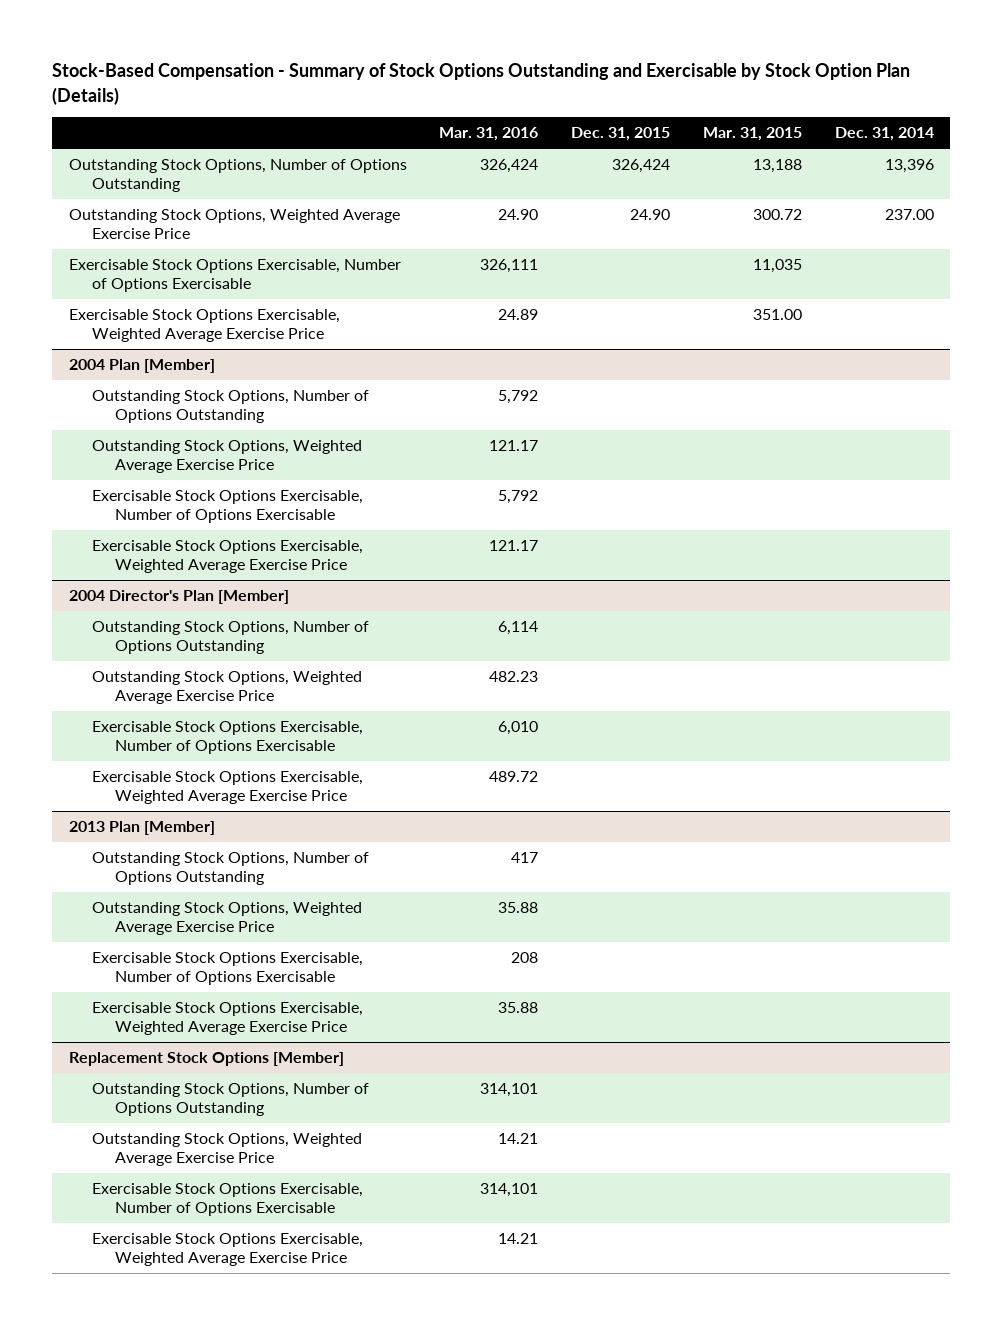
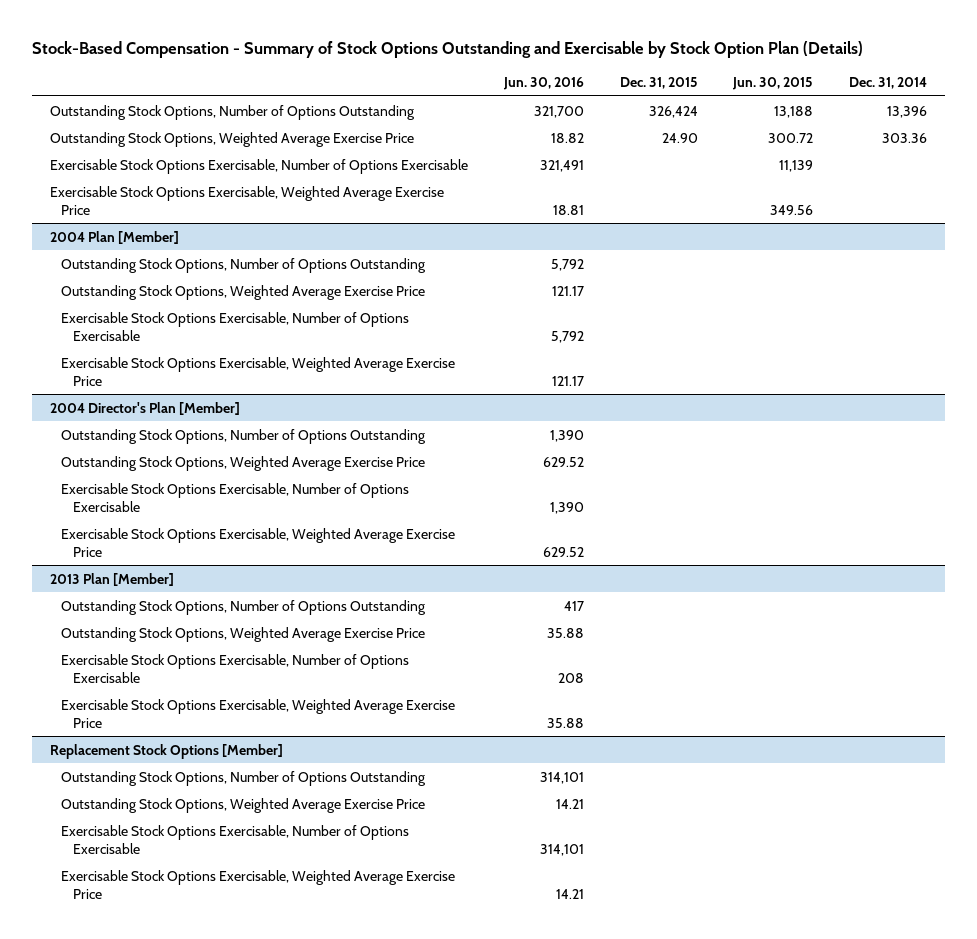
[439,127,539,142] Mar. 31, 2016 -> none
[702,127,802,142] Mar. 31, 2015 -> none
none -> [502,76,584,90] Jun. 30, 2016
none -> [732,76,814,90] Jun. 30, 2015
[884,209,934,221] 237.00 -> [882,132,928,143] 303.36

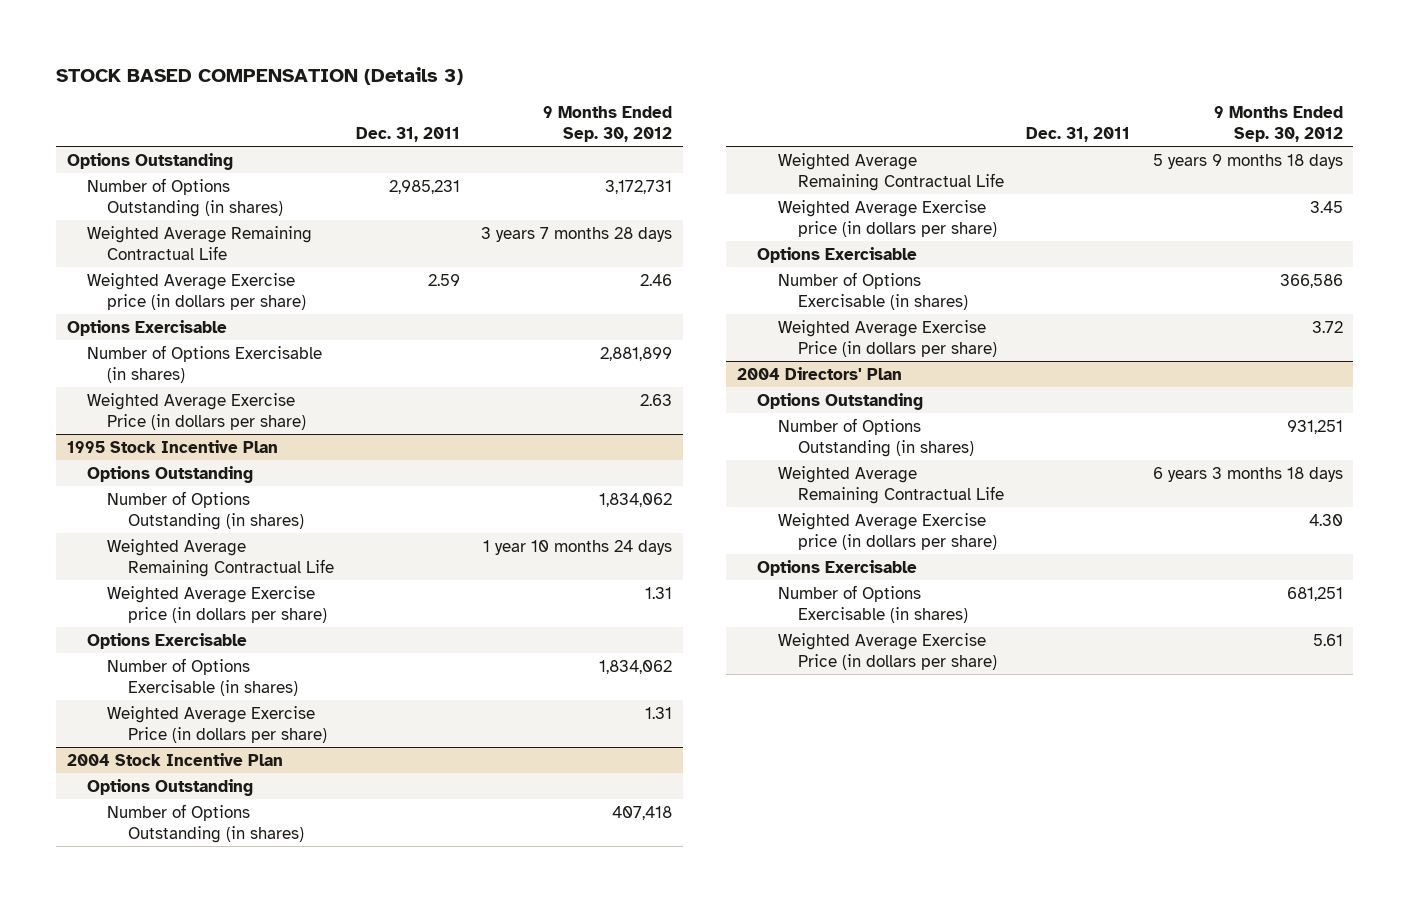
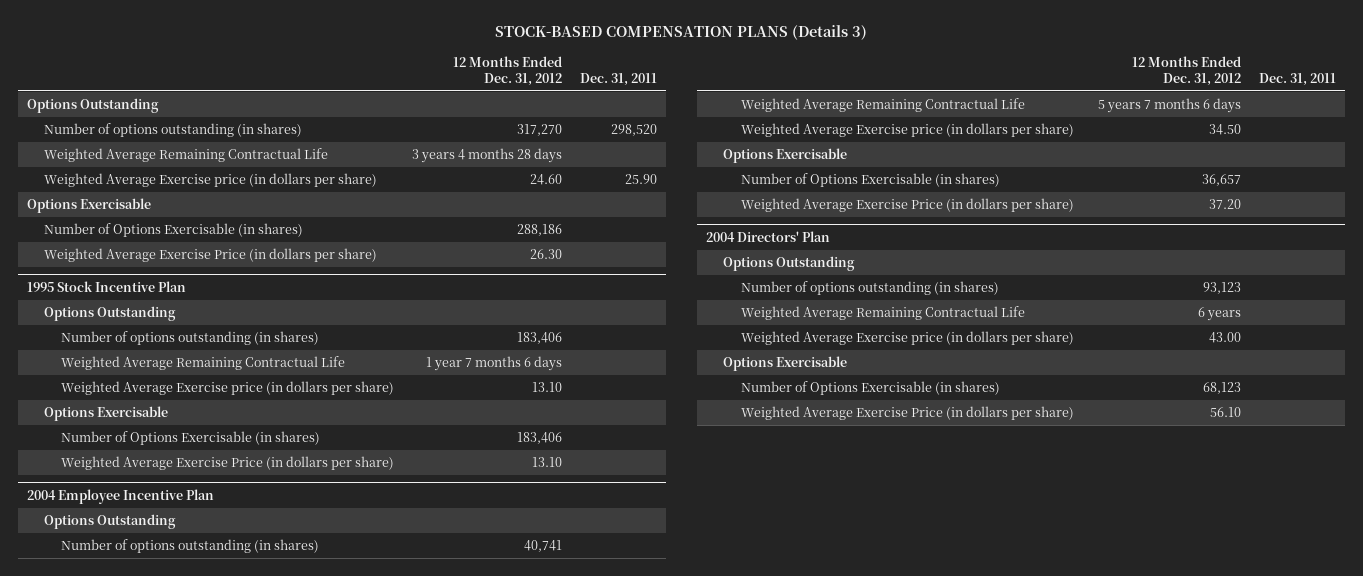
[55,67,463,86] STOCK BASED COMPENSATION (Details 3) -> [495,25,868,41] STOCK-BASED COMPENSATION PLANS (Details 3)
[543,106,673,143] 9 Months Ended Sep. 30, 2012 -> none
none -> [452,56,562,86] 12 Months Ended Dec. 31, 2012
[86,177,284,217] Number of Options Outstanding (in shares) -> [43,123,302,138] Number of options outstanding (in shares)
[388,179,460,194] 2,985,231 -> [610,124,657,137] 298,520
[427,273,460,286] 2.59 -> [624,174,657,185] 25.90
[107,490,304,530] Number of Options Outstanding (in shares) -> [61,331,320,346] Number of options outstanding (in shares)
[66,752,283,766] 2004 Stock Incentive Plan -> [26,488,214,504] 2004 Employee Incentive Plan
[107,803,304,843] Number of Options Outstanding (in shares) -> [61,539,320,554] Number of options outstanding (in shares)
[777,417,975,457] Number of Options Outstanding (in shares) -> [740,281,999,296] Number of options outstanding (in shares)

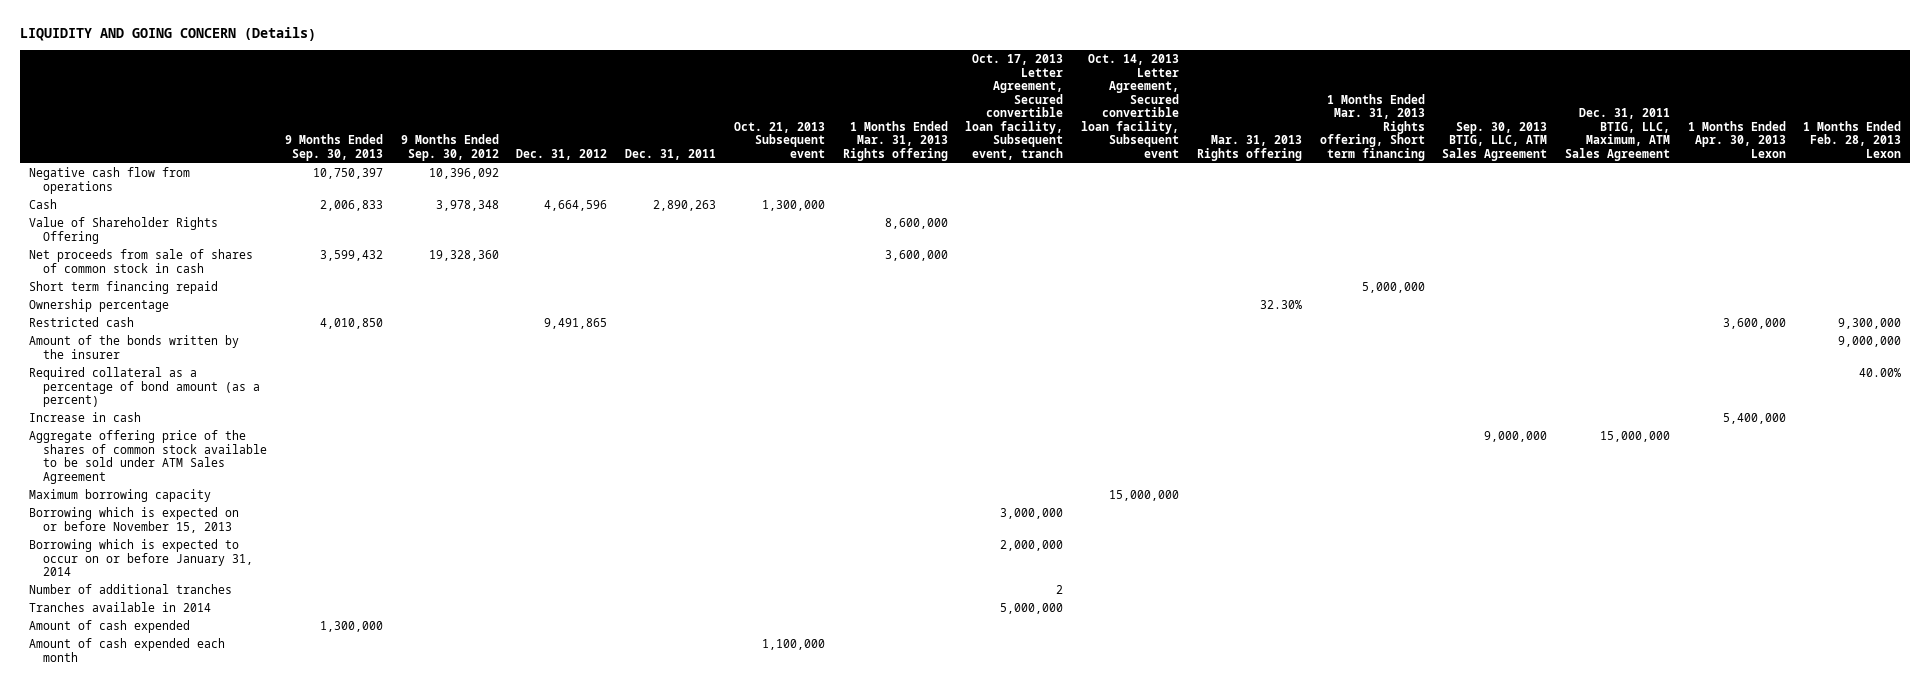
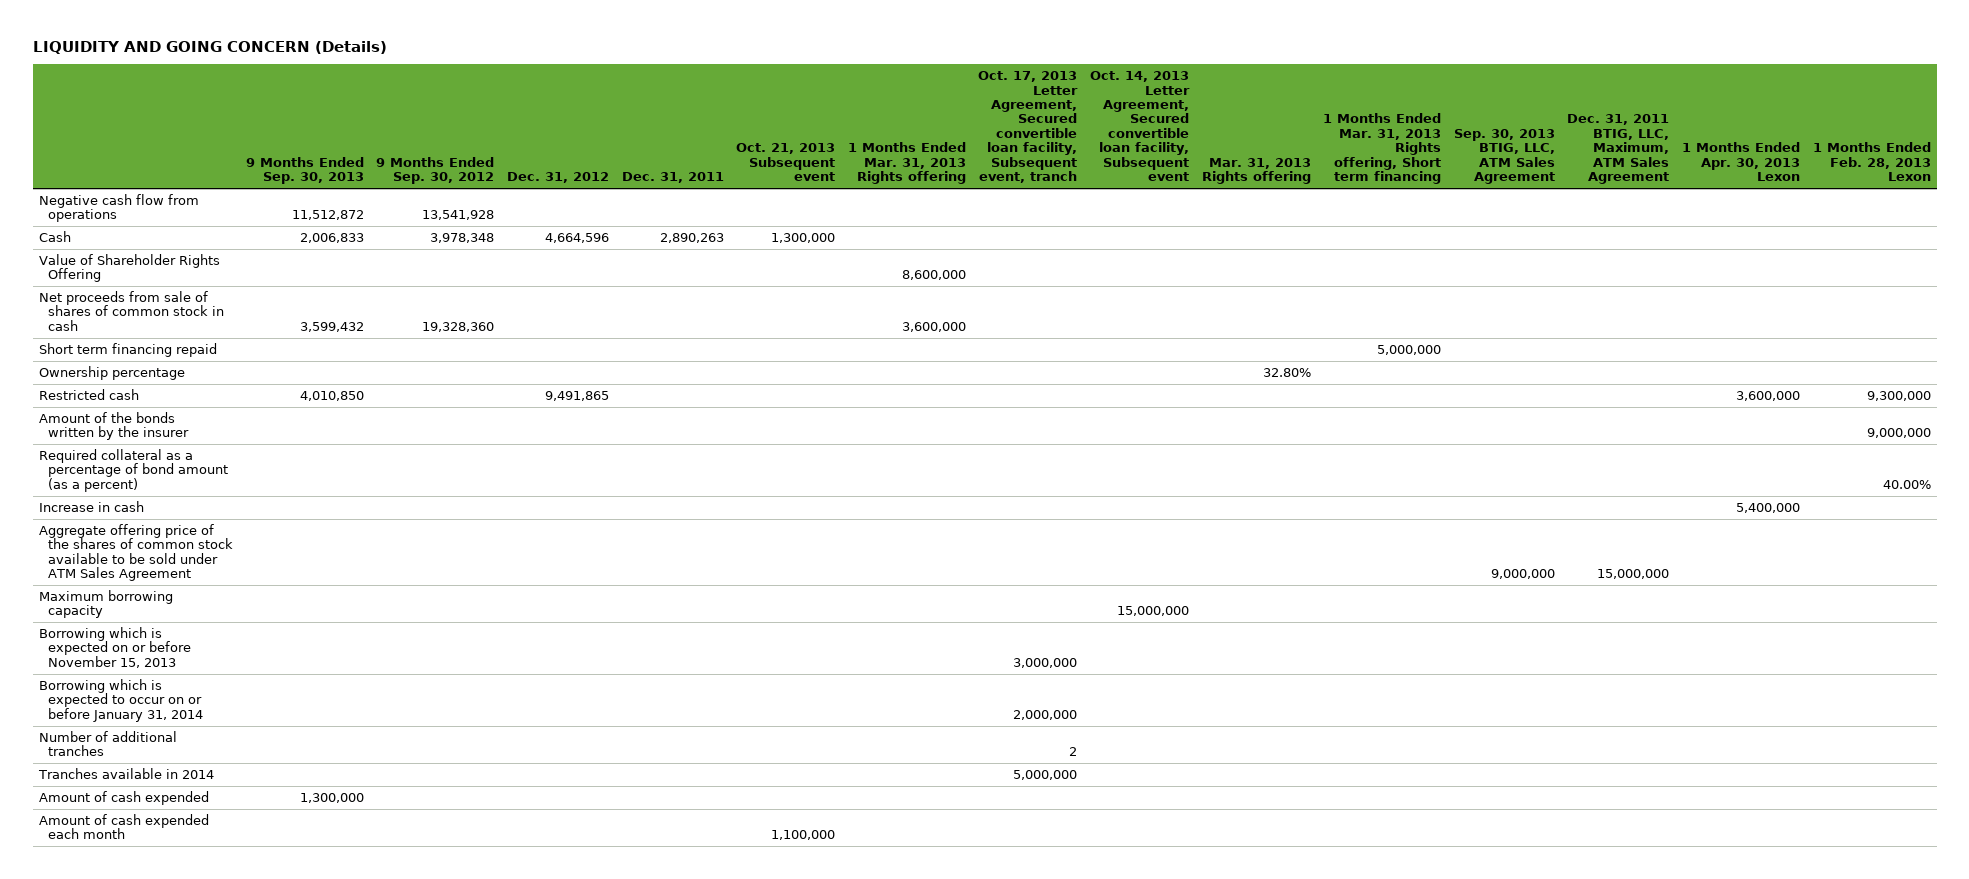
[313,168,384,180] 10,750,397 -> [291,210,364,221] 11,512,872
[428,168,499,180] 10,396,092 -> [422,210,495,221] 13,541,928
[1259,300,1302,310] 32.30% -> [1262,367,1311,377] 32.80%

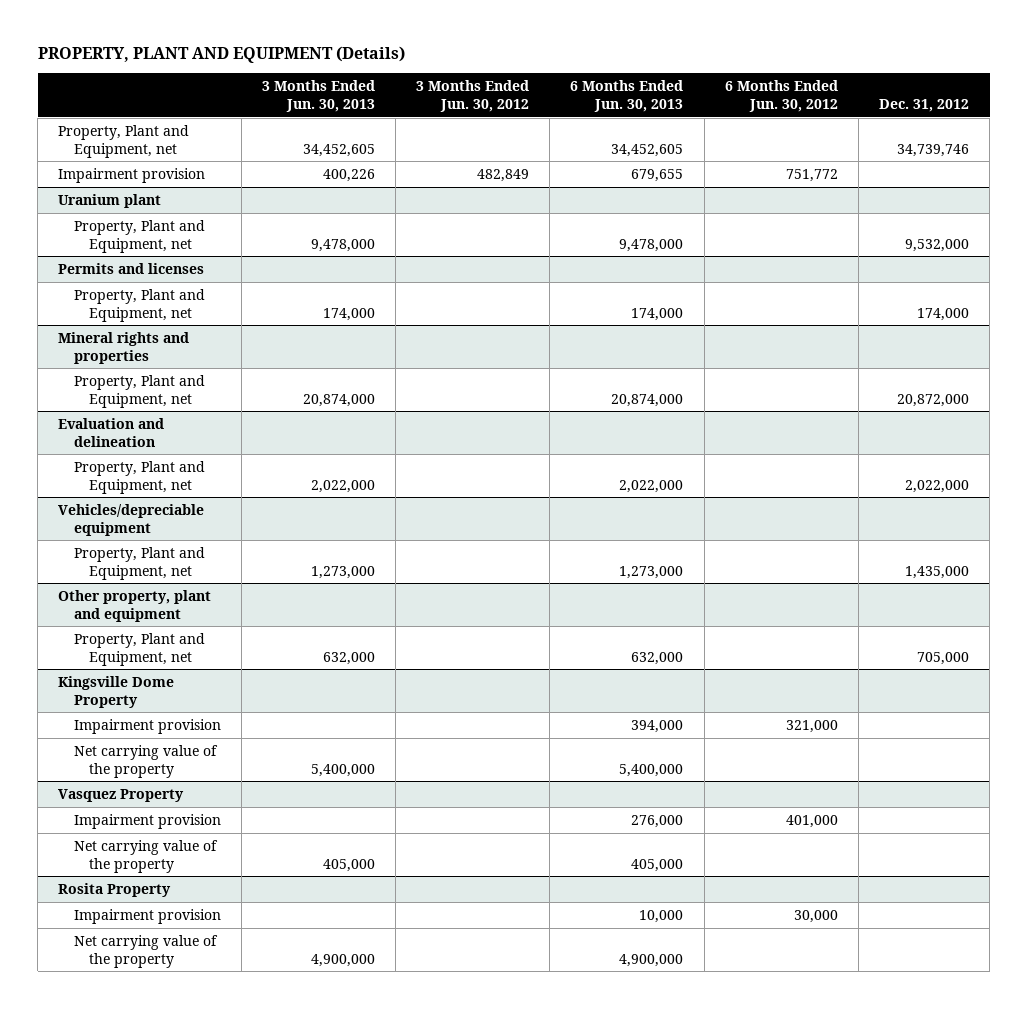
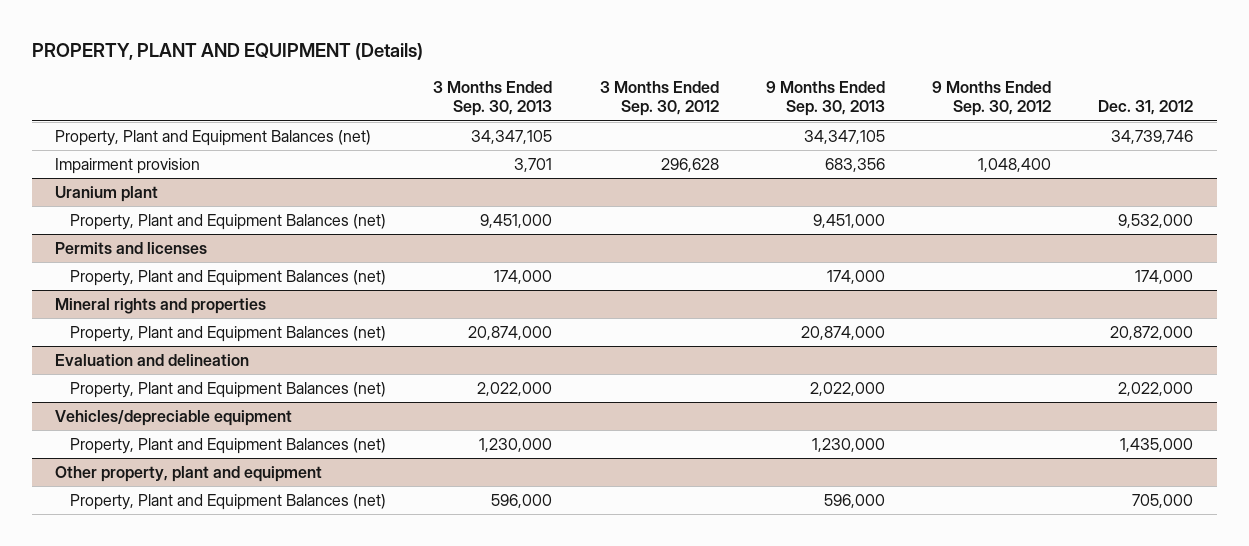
[261,80,375,112] 3 Months Ended Jun. 30, 2013 -> none
[416,80,530,112] 3 Months Ended Jun. 30, 2012 -> none
[570,80,684,112] 6 Months Ended Jun. 30, 2013 -> none
[724,80,838,112] 6 Months Ended Jun. 30, 2012 -> none
none -> [433,80,553,117] 3 Months Ended Sep. 30, 2013
none -> [599,80,719,117] 3 Months Ended Sep. 30, 2012
none -> [765,80,885,117] 9 Months Ended Sep. 30, 2013
none -> [932,80,1052,117] 9 Months Ended Sep. 30, 2012
[58,124,190,158] Property, Plant and Equipment, net -> [55,129,372,146] Property, Plant and Equipment Balances (net)
[73,219,205,253] Property, Plant and Equipment, net -> [70,213,387,230] Property, Plant and Equipment Balances (net)
[73,288,205,322] Property, Plant and Equipment, net -> [70,269,387,286] Property, Plant and Equipment Balances (net)
[73,374,205,408] Property, Plant and Equipment, net -> [70,325,387,342] Property, Plant and Equipment Balances (net)
[73,460,205,494] Property, Plant and Equipment, net -> [70,381,387,398] Property, Plant and Equipment Balances (net)
[73,546,205,580] Property, Plant and Equipment, net -> [70,437,387,454] Property, Plant and Equipment Balances (net)
[58,675,175,708] Kingsville Dome Property -> none
[73,718,221,734] Impairment provision -> none
[73,744,218,778] Net carrying value of the property -> none
[58,788,185,802] Vasquez Property -> none
[73,813,221,829] Impairment provision -> none
[73,839,218,873] Net carrying value of the property -> none
[58,882,172,897] Rosita Property -> none
[73,908,221,924] Impairment provision -> none
[73,934,218,968] Net carrying value of the property -> none
[73,632,205,666] Property, Plant and Equipment, net -> [70,493,387,510] Property, Plant and Equipment Balances (net)

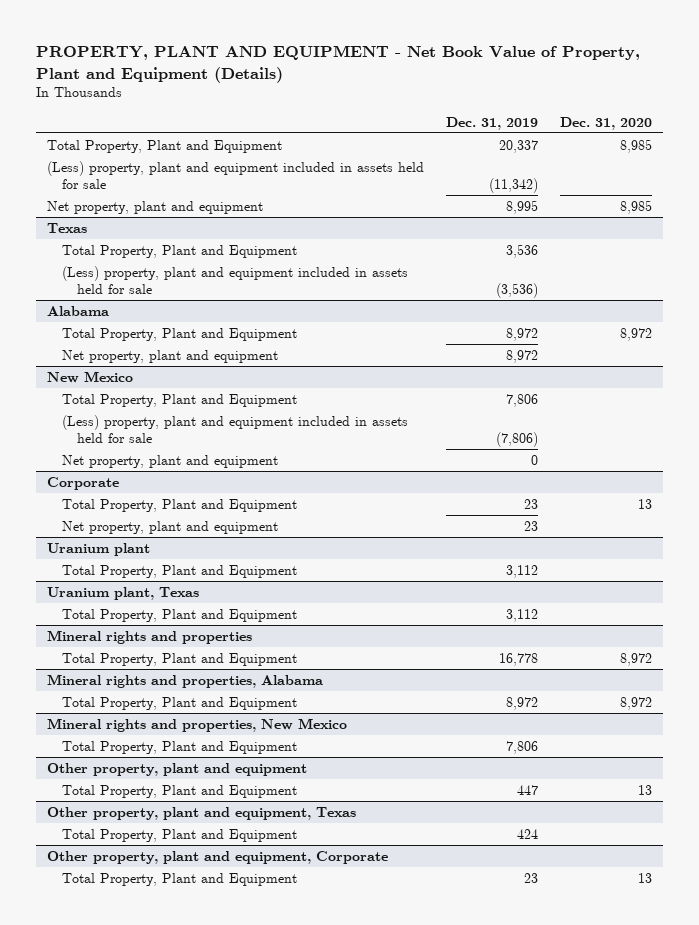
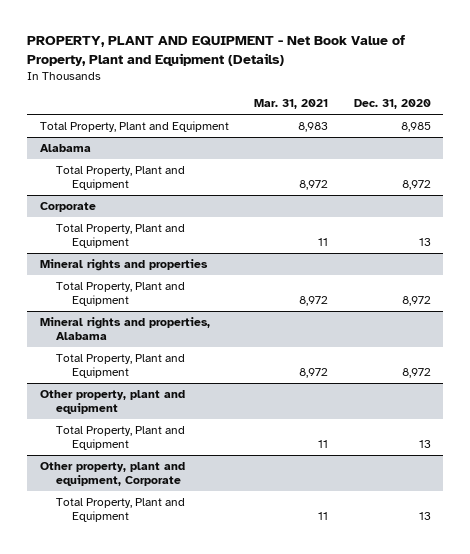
[445,116,538,130] Dec. 31, 2019 -> none
none -> [254,99,329,110] Mar. 31, 2021
[47,160,425,189] (Less) property, plant and equipment included in assets held for sale -> none
[47,200,264,214] Net property, plant and equipment -> none
[47,222,88,233] Texas -> none
[61,244,297,258] Total Property, Plant and Equipment -> none
[61,265,408,294] (Less) property, plant and equipment included in assets held for sale -> none
[61,349,278,363] Net property, plant and equipment -> none
[47,370,134,383] New Mexico -> none
[61,393,297,407] Total Property, Plant and Equipment -> none
[61,414,408,443] (Less) property, plant and equipment included in assets held for sale -> none
[61,454,278,468] Net property, plant and equipment -> none
[61,520,278,534] Net property, plant and equipment -> none
[47,542,151,556] Uranium plant -> none
[61,564,297,578] Total Property, Plant and Equipment -> none
[47,586,200,600] Uranium plant, Texas -> none
[61,608,297,622] Total Property, Plant and Equipment -> none
[47,717,348,732] Mineral rights and properties, New Mexico -> none
[61,740,297,754] Total Property, Plant and Equipment -> none
[47,806,357,820] Other property, plant and equipment, Texas -> none
[61,828,297,842] Total Property, Plant and Equipment -> none

